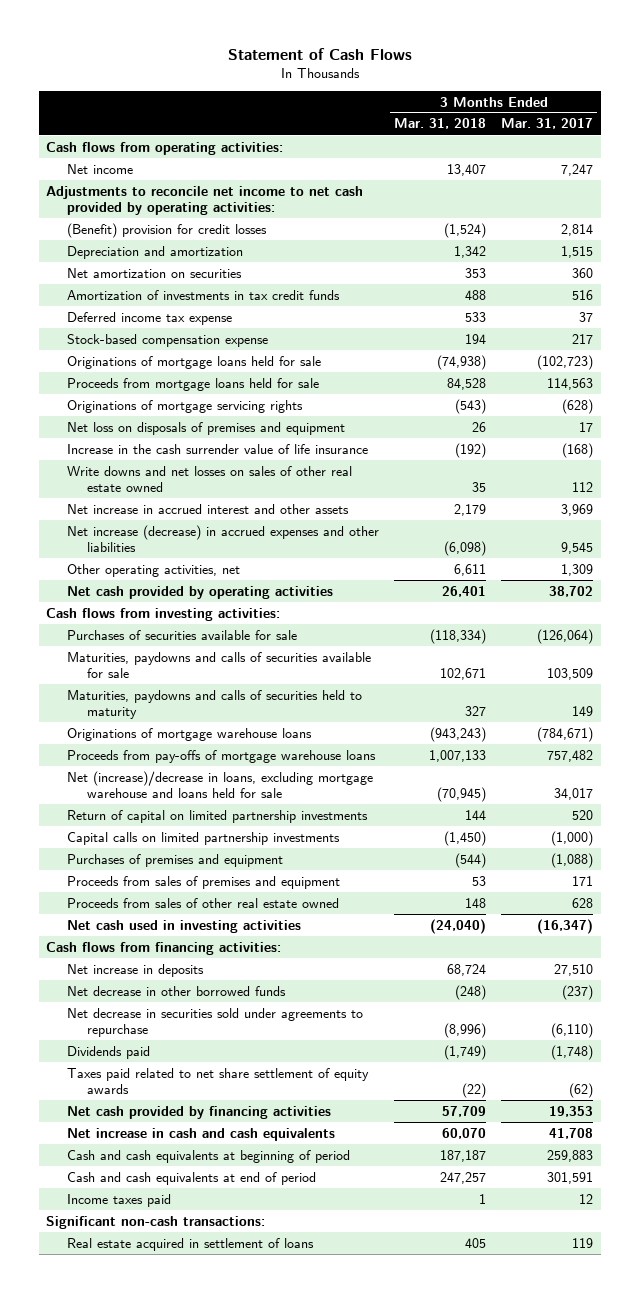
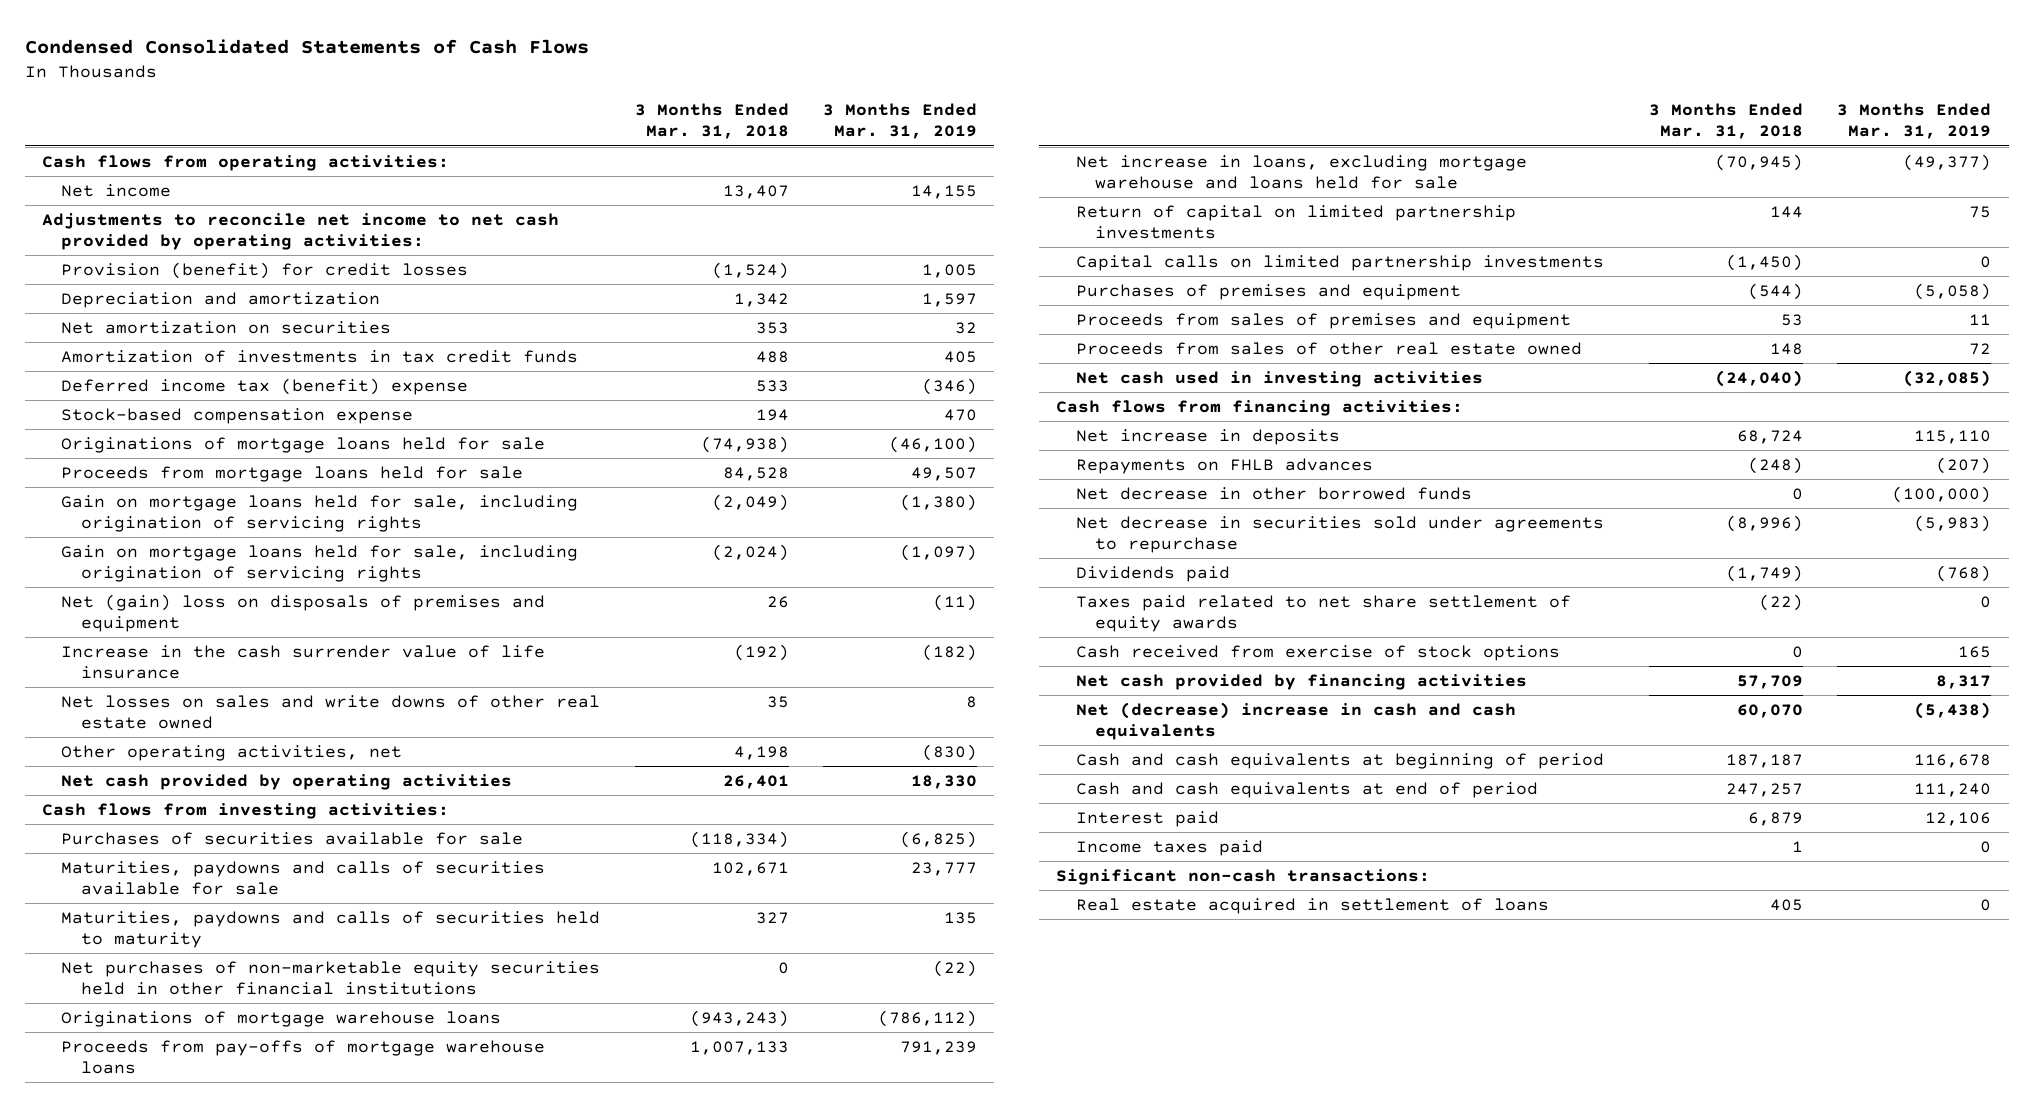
[227,47,412,60] Statement of Cash Flows -> [24,38,589,54] Condensed Consolidated Statements of Cash Flows
[501,118,594,130] Mar. 31, 2017 -> none
none -> [822,103,977,140] 3 Months Ended Mar. 31, 2019
[66,222,267,238] (Benefit) provision for credit losses -> [61,262,469,280] Provision (benefit) for credit losses
[66,311,232,325] Deferred income tax expense -> [61,378,469,396] Deferred income tax (benefit) expense
[66,399,303,413] Originations of mortgage servicing rights -> none
none -> [61,495,579,533] Gain on mortgage loans held for sale, including origination of servicing rights
none -> [61,545,579,583] Gain on mortgage loans held for sale, including origination of servicing rights
[66,421,345,435] Net loss on disposals of premises and equipment -> [61,594,546,633] Net (gain) loss on disposals of premises and equipment
[66,503,349,514] Net increase in accrued interest and other assets -> none
[66,524,379,553] Net increase (decrease) in accrued expenses and other liabilities -> none
[66,465,352,493] Write downs and net losses on sales of other real estate owned -> [61,695,601,730] Net losses on sales and write downs of other real estate owned
[453,563,486,576] 6,611 -> [733,746,789,761] 4,198
none -> [61,961,601,996] Net purchases of non-marketable equity securities held in other financial institutions
[66,770,373,799] Net (increase)/decrease in loans, excluding mortgage warehouse and loans held for sale -> [1075,155,1527,190] Net increase in loans, excluding mortgage warehouse and loans held for sale
none -> [1075,458,1373,475] Repayments on FHLB advances
[454,984,486,1000] (248) -> [1792,488,1804,501] 0
none -> [1075,645,1560,662] Cash received from exercise of stock options
[66,1127,335,1141] Net increase in cash and cash equivalents -> [1075,702,1516,741] Net (decrease) increase in cash and cash equivalents
none -> [1075,811,1219,828] Interest paid

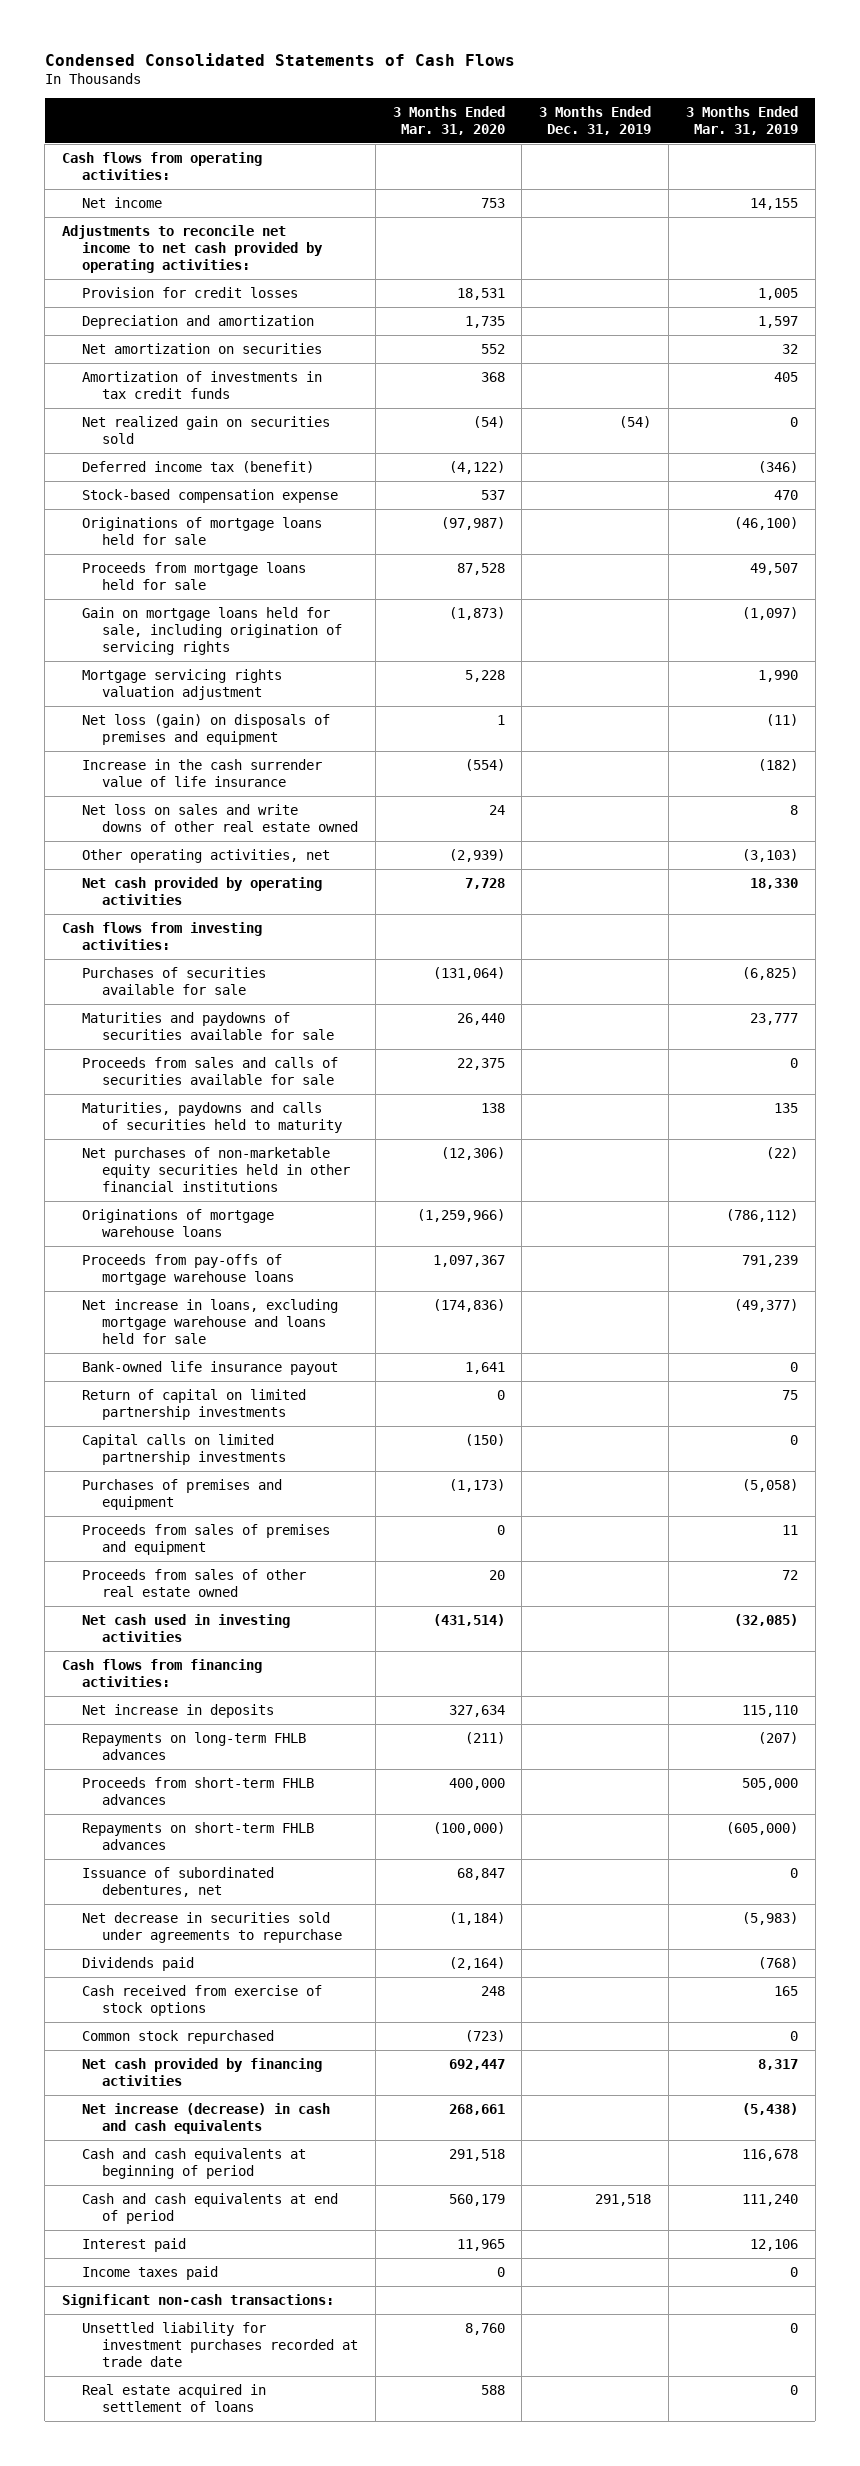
[634,103,789,140] 3 Months Ended Mar. 31, 2018 -> none
none -> [392,105,505,135] 3 Months Ended Mar. 31, 2020
none -> [539,105,652,135] 3 Months Ended Dec. 31, 2019
[61,262,469,280] Provision (benefit) for credit losses -> [81,286,298,298] Provision for credit losses
none -> [81,415,330,445] Net realized gain on securities sold
[61,378,469,396] Deferred income tax (benefit) expense -> [81,460,314,473] Deferred income tax (benefit)
[61,495,579,533] Gain on mortgage loans held for sale, including origination of servicing rights -> none
none -> [81,668,282,701] Mortgage servicing rights valuation adjustment
[61,594,546,633] Net (gain) loss on disposals of premises and equipment -> [81,713,330,746] Net loss (gain) on disposals of premises and equipment
[61,695,601,730] Net losses on sales and write downs of other real estate owned -> [81,803,358,833] Net loss on sales and write downs of other real estate owned
[921,744,977,762] (830) -> [741,848,798,862] (3,103)
[61,861,546,896] Maturities, paydowns and calls of securities available for sale -> [81,1011,334,1041] Maturities and paydowns of securities available for sale
none -> [81,1056,338,1086] Proceeds from sales and calls of securities available for sale
none -> [81,1360,338,1375] Bank-owned life insurance payout
[1075,487,1472,501] Net decrease in other borrowed funds -> none
[1075,458,1373,475] Repayments on FHLB advances -> [81,1731,306,1761] Repayments on long-term FHLB advances
none -> [81,1776,314,1806] Proceeds from short-term FHLB advances
none -> [81,1821,314,1851] Repayments on short-term FHLB advances
none -> [81,1866,274,1898] Issuance of subordinated debentures, net
[1075,595,1571,633] Taxes paid related to net share settlement of equity awards -> none
none -> [81,2029,274,2044] Common stock repurchased
[1075,702,1516,741] Net (decrease) increase in cash and cash equivalents -> [81,2102,330,2135] Net increase (decrease) in cash and cash equivalents
none -> [81,2321,358,2368] Unsettled liability for investment purchases recorded at trade date

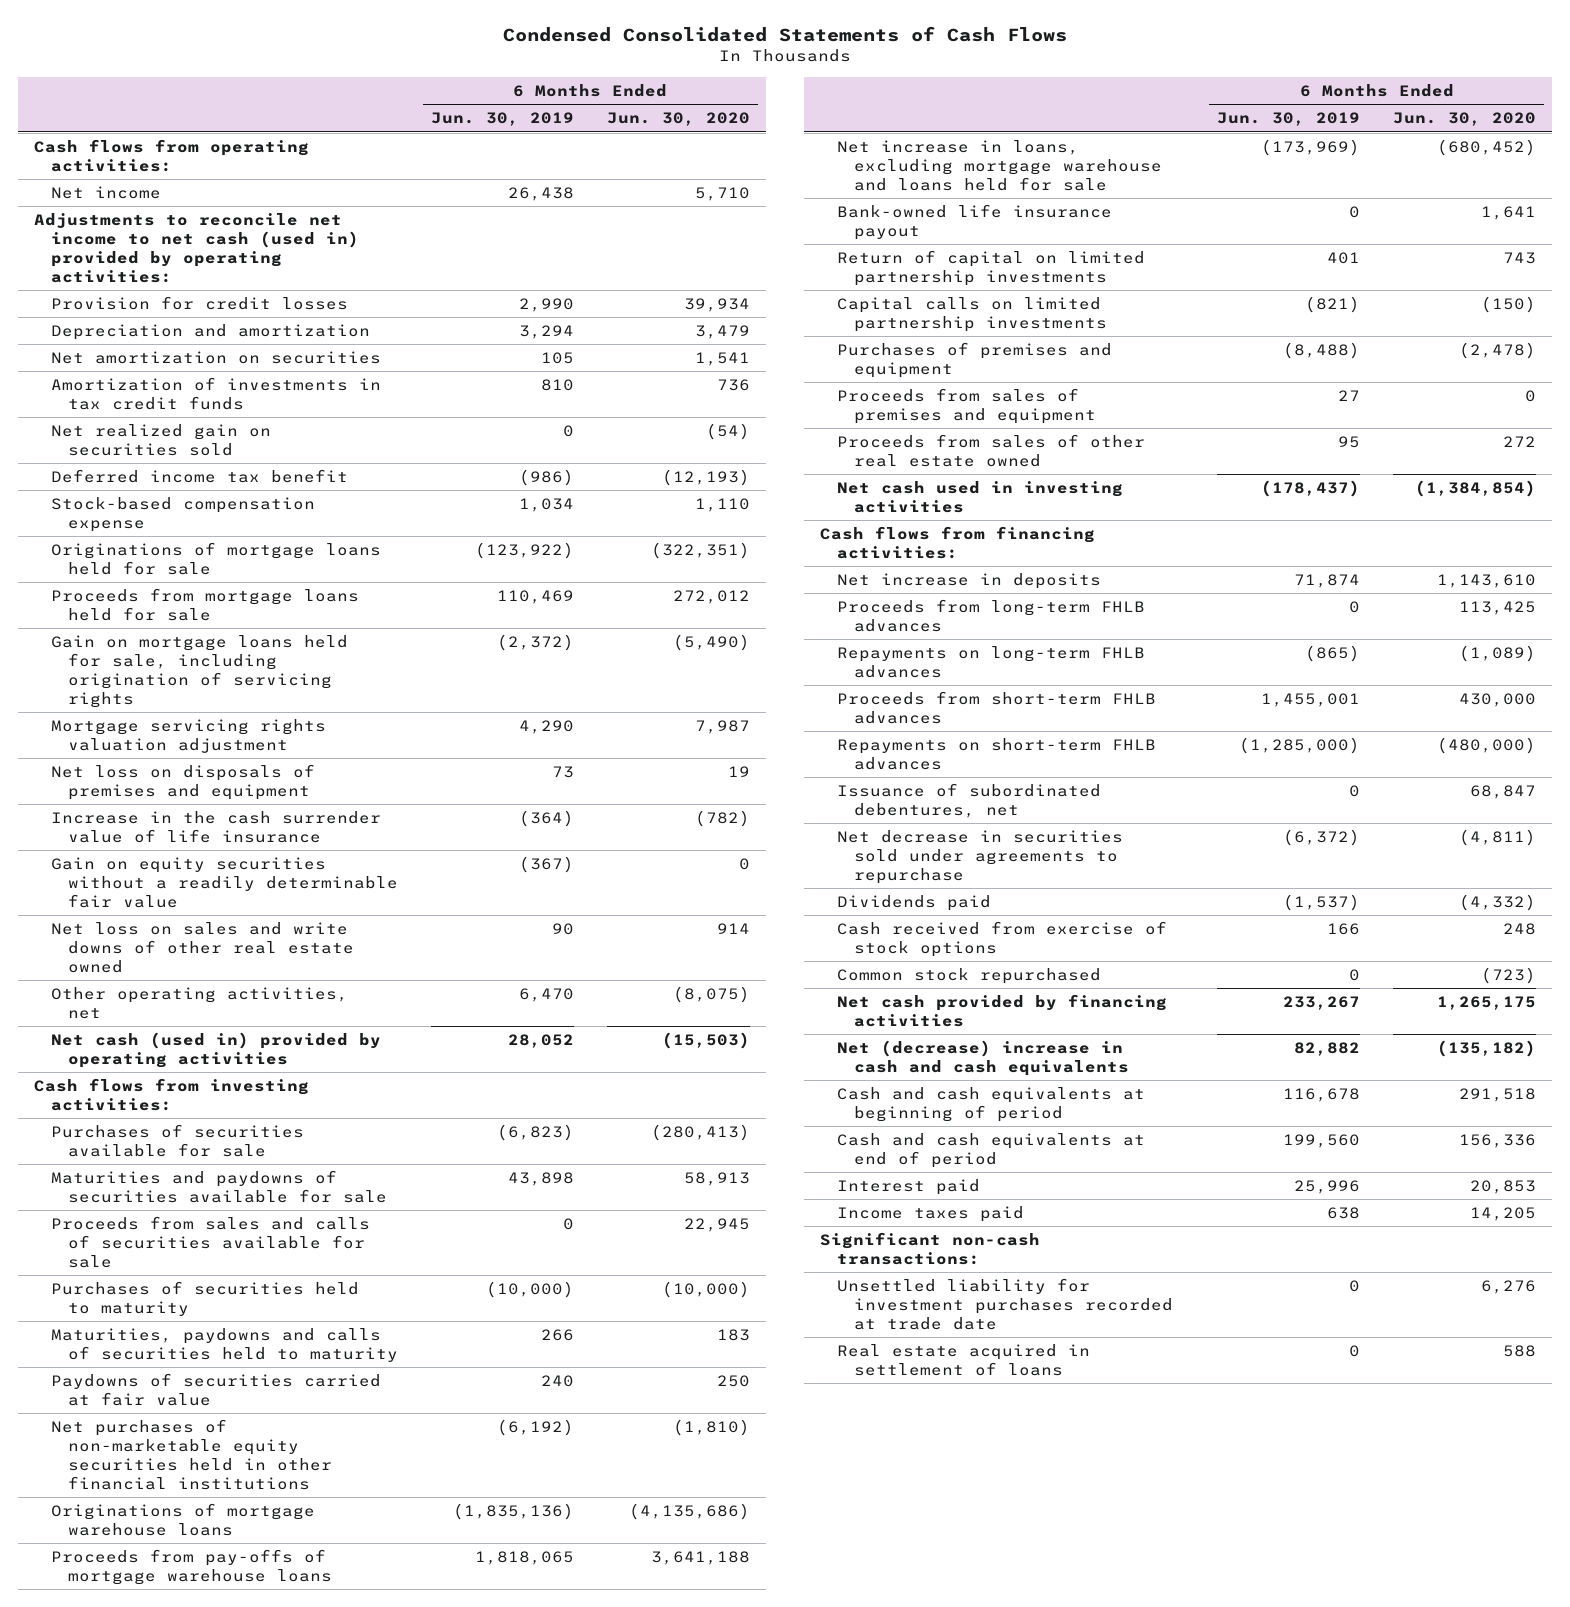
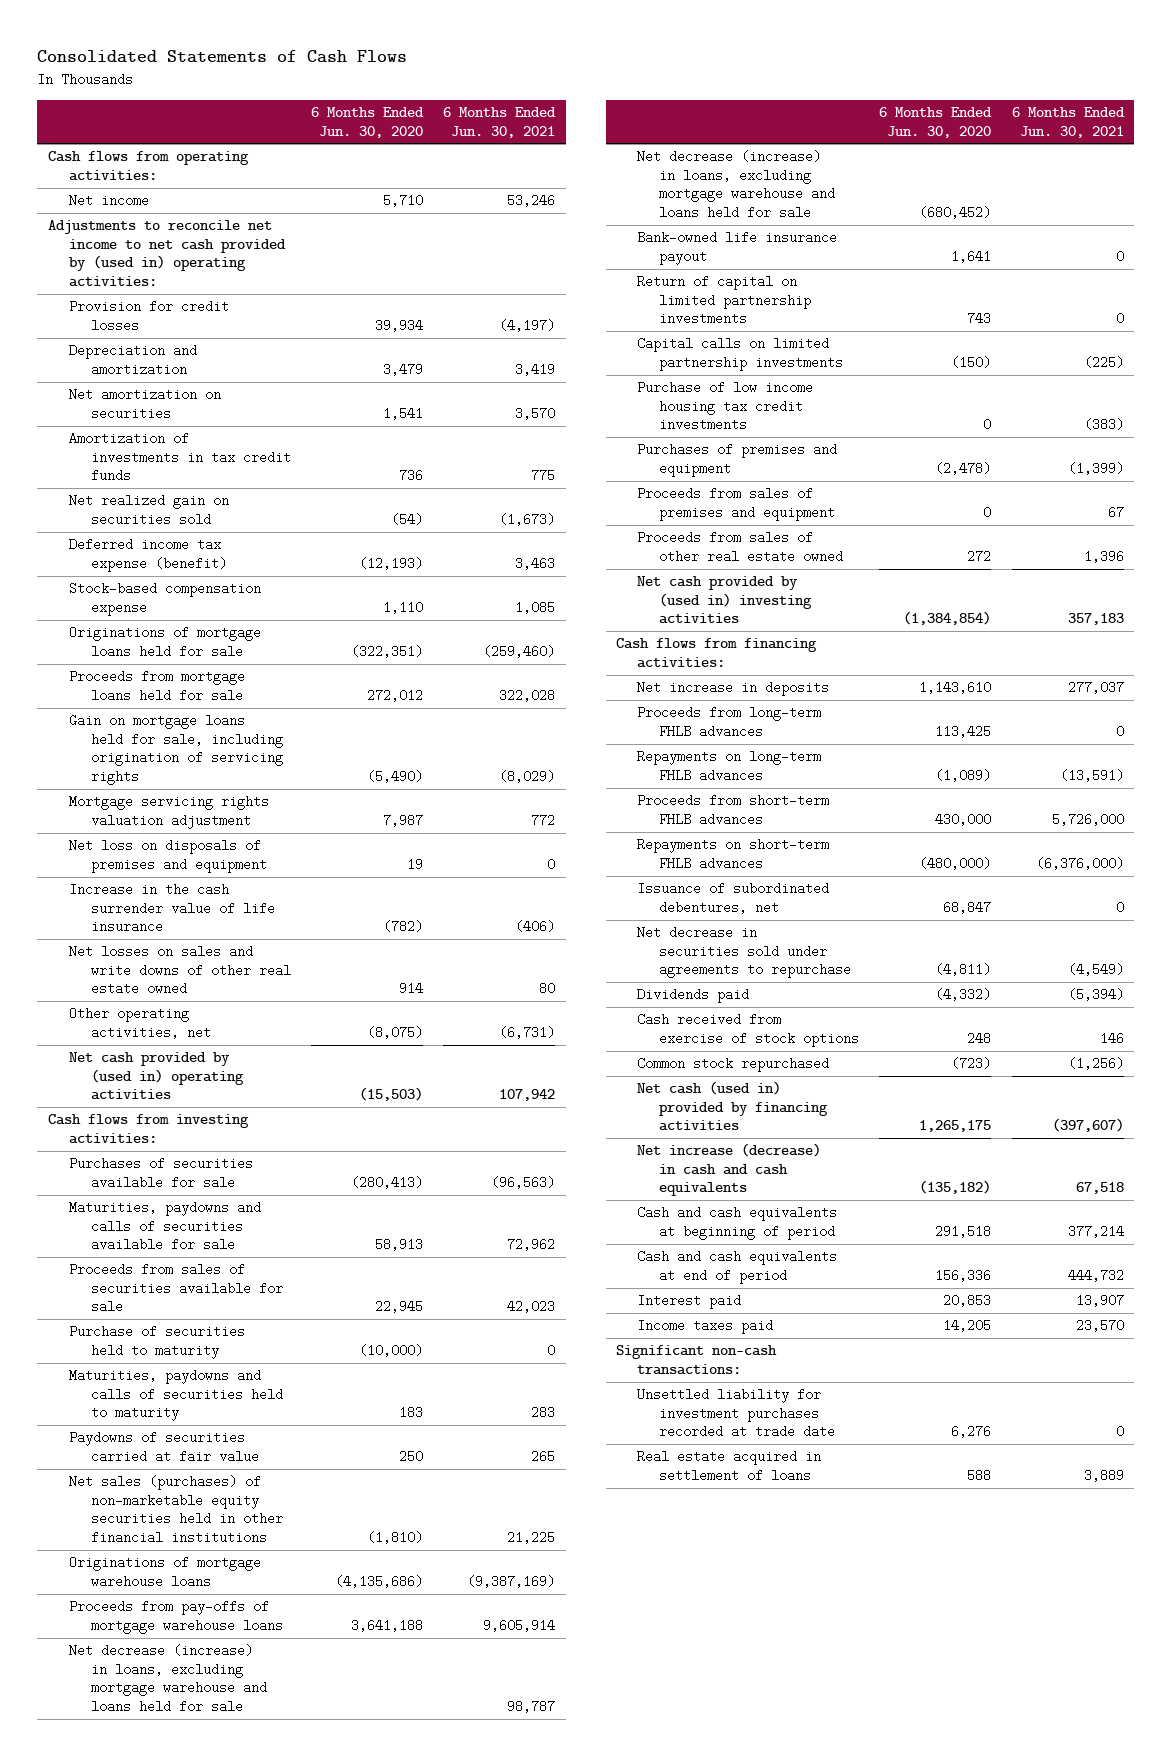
[503,26,1068,43] Condensed Consolidated Statements of Cash Flows -> [37,50,408,64] Consolidated Statements of Cash Flows
[430,112,574,127] Jun. 30, 2019 -> none
none -> [443,107,557,138] 6 Months Ended Jun. 30, 2021
[34,213,360,283] Adjustments to reconcile net income to net cash (used in) provided by operating activities: -> [47,220,287,287] Adjustments to reconcile net income to net cash provided by (used in) operating activities:
[51,469,349,484] Deferred income tax benefit -> [69,538,227,572] Deferred income tax expense (benefit)
[51,857,398,908] Gain on equity securities without a readily determinable fair value -> none
[51,922,354,973] Net loss on sales and write downs of other real estate owned -> [69,945,291,996] Net losses on sales and write downs of other real estate owned
[51,1032,382,1068] Net cash (used in) provided by operating activities -> [69,1052,244,1101] Net cash provided by (used in) operating activities
[51,1170,387,1203] Maturities and paydowns of securities available for sale -> [69,1201,262,1252] Maturities, paydowns and calls of securities available for sale
[51,1216,371,1268] Proceeds from sales and calls of securities available for sale -> [69,1263,283,1314] Proceeds from sales of securities available for sale
[51,1281,360,1316] Purchases of securities held to maturity -> [69,1325,246,1359] Purchase of securities held to maturity
[51,1419,332,1490] Net purchases of non-marketable equity securities held in other financial institutions -> [69,1475,283,1544] Net sales (purchases) of non-marketable equity securities held in other financial institutions
none -> [69,1644,267,1713] Net decrease (increase) in loans, excluding mortgage warehouse and loans held for sale
[837,140,1163,191] Net increase in loans, excluding mortgage warehouse and loans held for sale -> [637,150,835,219] Net decrease (increase) in loans, excluding mortgage warehouse and loans held for sale
none -> [637,381,814,432] Purchase of low income housing tax credit investments
[837,481,1124,513] Net cash used in investing activities -> [637,576,812,625] Net cash provided by (used in) investing activities
[837,994,1168,1027] Net cash provided by financing activities -> [637,1081,828,1132] Net cash (used in) provided by financing activities
[837,1040,1130,1076] Net (decrease) increase in cash and cash equivalents -> [637,1143,822,1197] Net increase (decrease) in cash and cash equivalents

